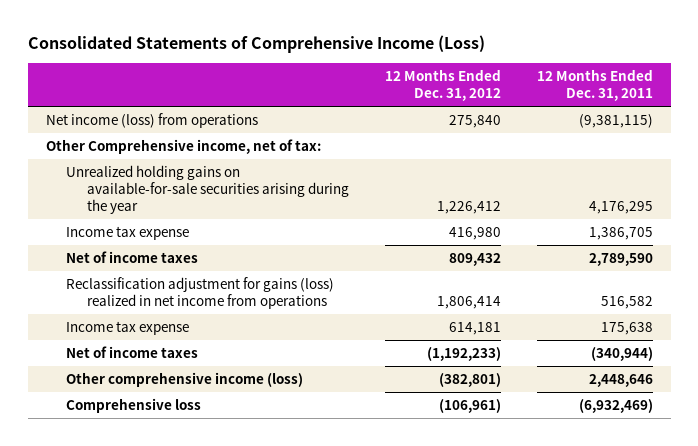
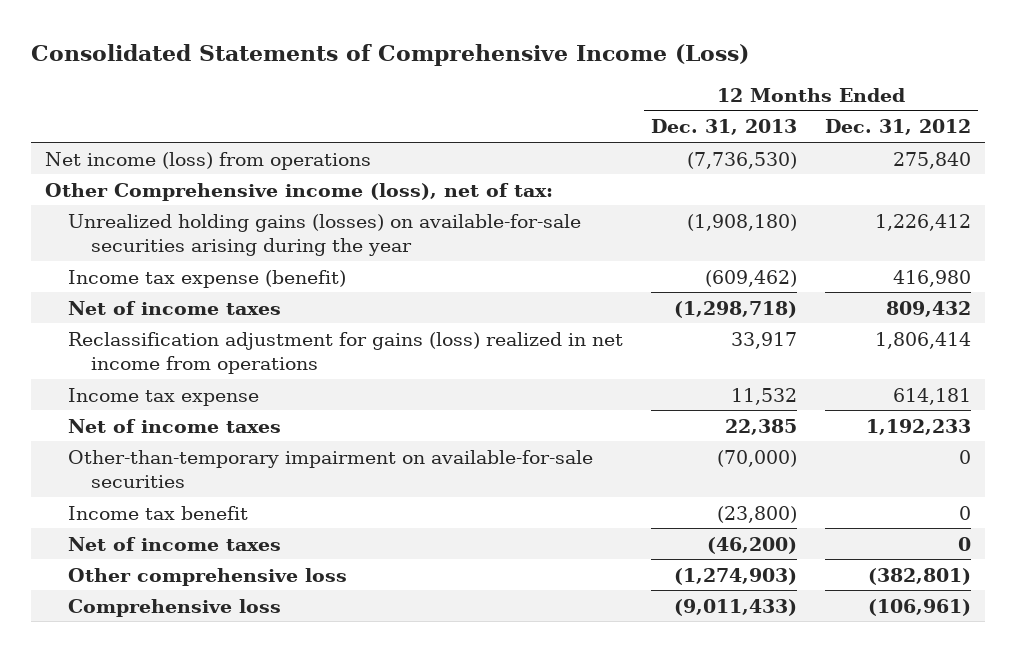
[536,68,653,102] 12 Months Ended Dec. 31, 2011 -> none
none -> [651,119,798,136] Dec. 31, 2013
[45,139,321,155] Other Comprehensive income, net of tax: -> [45,182,554,201] Other Comprehensive income (loss), net of tax:
[66,165,349,215] Unrealized holding gains on available-for-sale securities arising during the year -> [68,213,582,256] Unrealized holding gains (losses) on available-for-sale securities arising during the year
[66,226,190,241] Income tax expense -> [68,269,347,288] Income tax expense (benefit)
[426,347,501,362] (1,192,233) -> [866,418,972,435] 1,192,233
none -> [68,449,594,488] Other-than-temporary impairment on available-for-sale securities
none -> [68,505,249,520] Income tax benefit
none -> [68,536,282,551] Net of income taxes
[66,372,304,388] Other comprehensive income (loss) -> [68,567,348,586] Other comprehensive loss

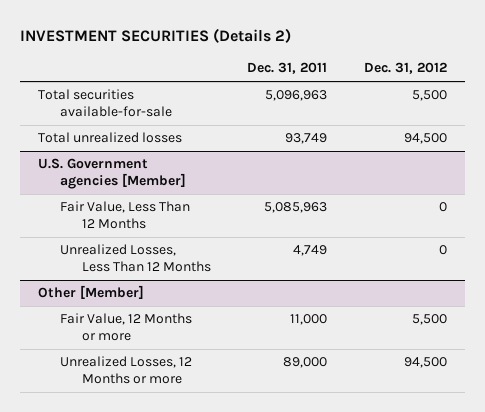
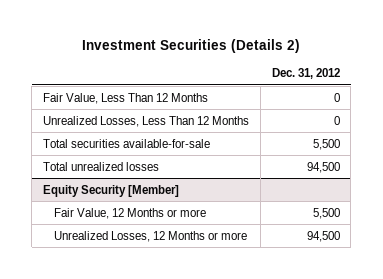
[19,28,291,44] INVESTMENT SECURITIES (Details 2) -> [82,39,301,54] Investment Securities (Details 2)
[247,62,328,75] Dec. 31, 2011 -> none
[38,158,186,190] U.S. Government agencies [Member] -> none
[38,285,145,300] Other [Member] -> none
[38,89,172,118] Total securities available-for-sale -> [43,138,211,148] Total securities available-for-sale
[38,132,183,144] Total unrealized losses -> [43,161,160,171] Total unrealized losses
none -> [43,184,180,197] Equity Security [Member]

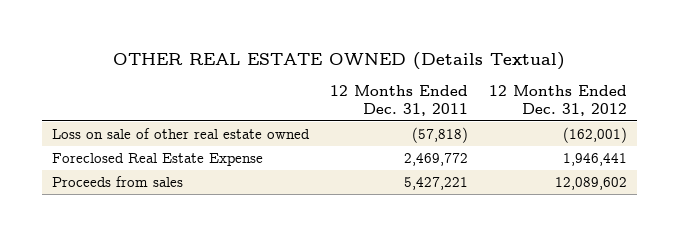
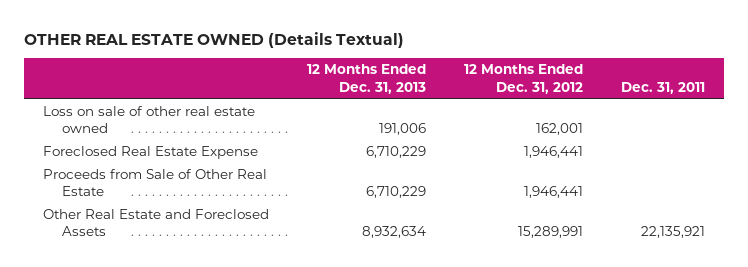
[329,85,468,116] 12 Months Ended Dec. 31, 2011 -> none
none -> [307,64,427,94] 12 Months Ended Dec. 31, 2013
none -> [621,81,706,94] Dec. 31, 2011
[562,126,627,143] (162,001) -> [536,123,584,136] 162,001
[52,175,184,187] Proceeds from sales -> [43,169,268,197] Proceeds from Sale of Other Real Estate
[554,176,627,190] 12,089,602 -> [524,186,584,199] 1,946,441
none -> [43,209,270,237] Other Real Estate and Foreclosed Assets

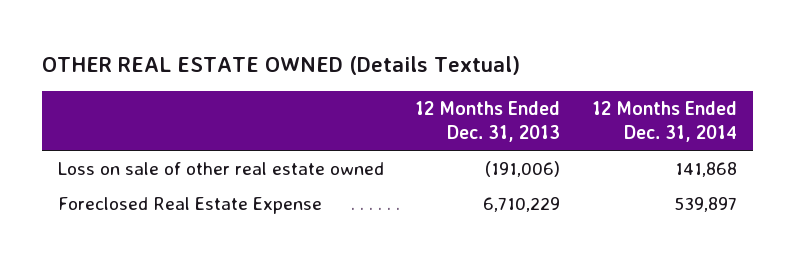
[464,64,584,94] 12 Months Ended Dec. 31, 2012 -> none
[621,81,706,94] Dec. 31, 2011 -> none
none -> [591,101,737,143] 12 Months Ended Dec. 31, 2014
[379,123,427,136] 191,006 -> [485,160,561,177] (191,006)
[43,169,268,197] Proceeds from Sale of Other Real Estate -> none
[43,209,270,237] Other Real Estate and Foreclosed Assets -> none

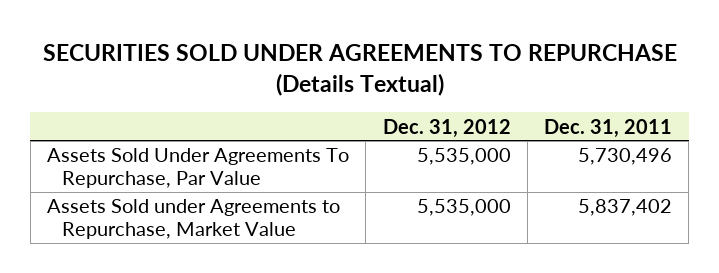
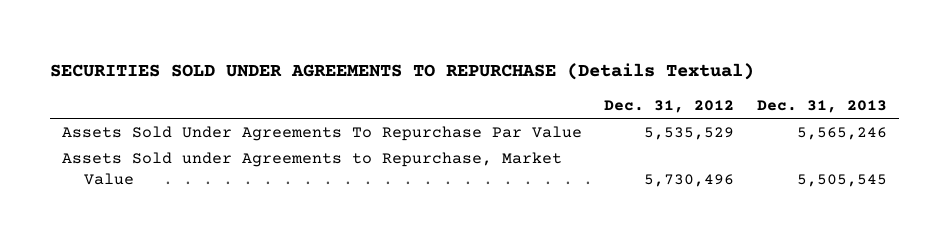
[544,118,673,138] Dec. 31, 2011 -> none
none -> [757,100,888,114] Dec. 31, 2013
[47,148,350,189] Assets Sold Under Agreements To Repurchase, Par Value -> [61,125,582,141] Assets Sold Under Agreements To Repurchase Par Value
[416,148,511,166] 5,535,000 -> [644,126,735,140] 5,535,529
[416,199,511,217] 5,535,000 -> [644,173,735,187] 5,730,496

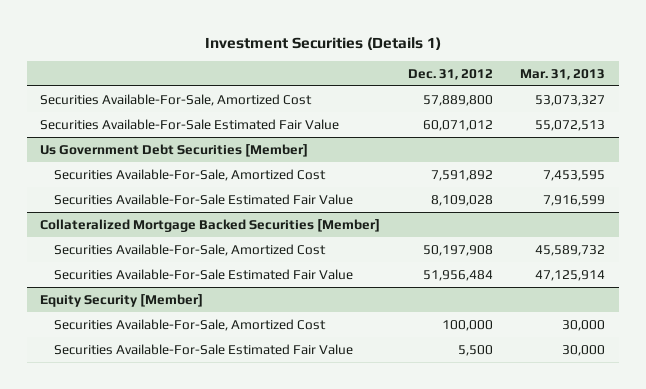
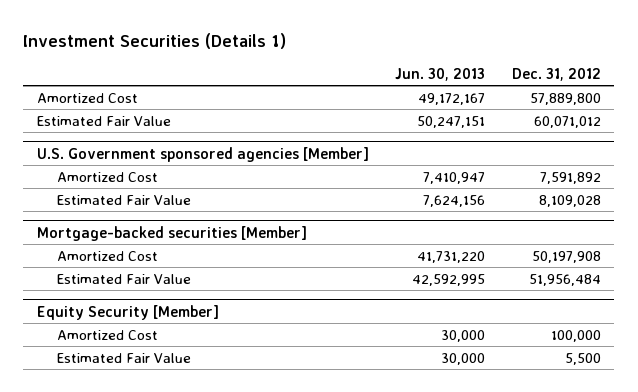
[520,68,606,80] Mar. 31, 2013 -> none
none -> [395,67,486,81] Jun. 30, 2013
[40,143,309,157] Us Government Debt Securities [Member] -> none
[40,93,313,106] Securities Available-For-Sale, Amortized Cost -> [36,92,138,103] Amortized Cost
[40,118,340,130] Securities Available-For-Sale Estimated Fair Value -> [36,115,171,126] Estimated Fair Value
none -> [36,146,369,162] U.S. Government sponsored agencies [Member]
[53,168,326,181] Securities Available-For-Sale, Amortized Cost -> [56,171,158,182] Amortized Cost
[53,193,353,205] Securities Available-For-Sale Estimated Fair Value -> [56,194,191,205] Estimated Fair Value
[40,218,381,232] Collateralized Mortgage Backed Securities [Member] -> [36,225,307,241] Mortgage-backed securities [Member]
[53,243,326,256] Securities Available-For-Sale, Amortized Cost -> [56,250,158,261] Amortized Cost
[53,268,353,280] Securities Available-For-Sale Estimated Fair Value -> [56,273,191,284] Estimated Fair Value
[53,343,353,355] Securities Available-For-Sale Estimated Fair Value -> none
[53,318,326,331] Securities Available-For-Sale, Amortized Cost -> [56,329,158,340] Amortized Cost
none -> [56,352,191,363] Estimated Fair Value

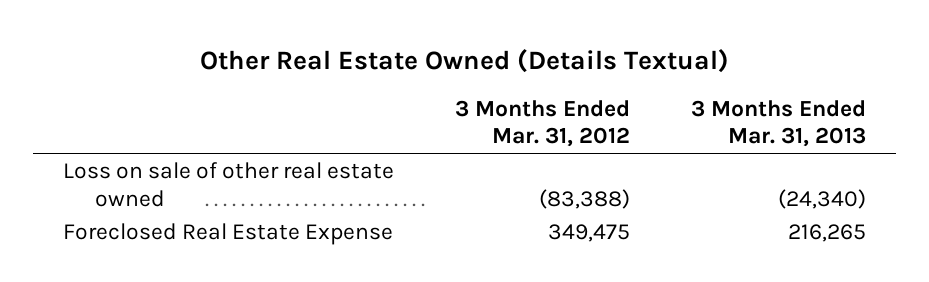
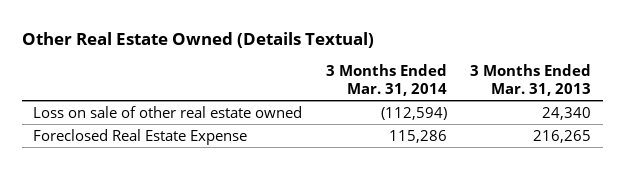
[455,100,631,148] 3 Months Ended Mar. 31, 2012 -> none
none -> [325,64,447,96] 3 Months Ended Mar. 31, 2014
[777,188,866,209] (24,340) -> [542,106,592,120] 24,340

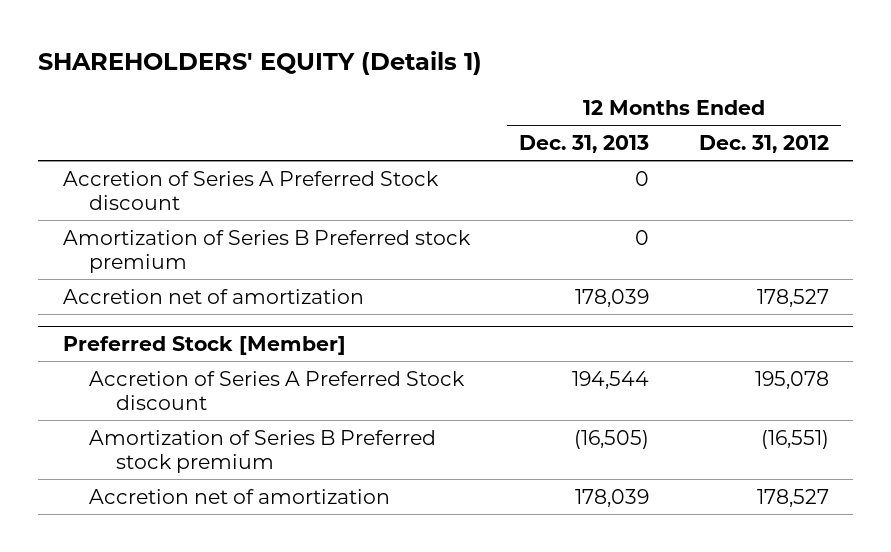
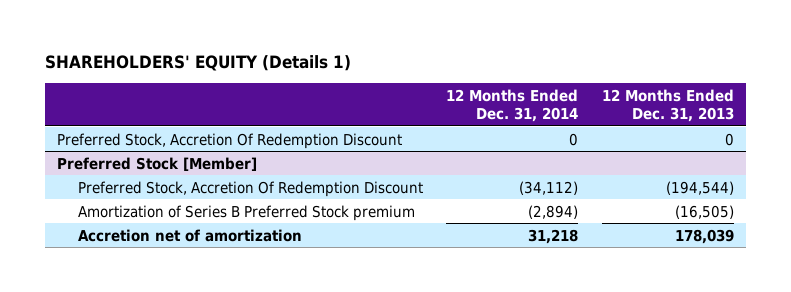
[698,134,829,153] Dec. 31, 2012 -> none
none -> [446,88,579,123] 12 Months Ended Dec. 31, 2014
[62,229,471,274] Amortization of Series B Preferred stock premium -> none
[62,288,364,304] Accretion net of amortization -> none
[62,170,439,211] Accretion of Series A Preferred Stock discount -> [57,132,403,149] Preferred Stock, Accretion Of Redemption Discount
[89,370,466,411] Accretion of Series A Preferred Stock discount -> [77,180,423,197] Preferred Stock, Accretion Of Redemption Discount
[572,370,650,389] 194,544 -> [666,180,735,195] (194,544)
[89,429,437,474] Amortization of Series B Preferred stock premium -> [77,204,415,221] Amortization of Series B Preferred Stock premium

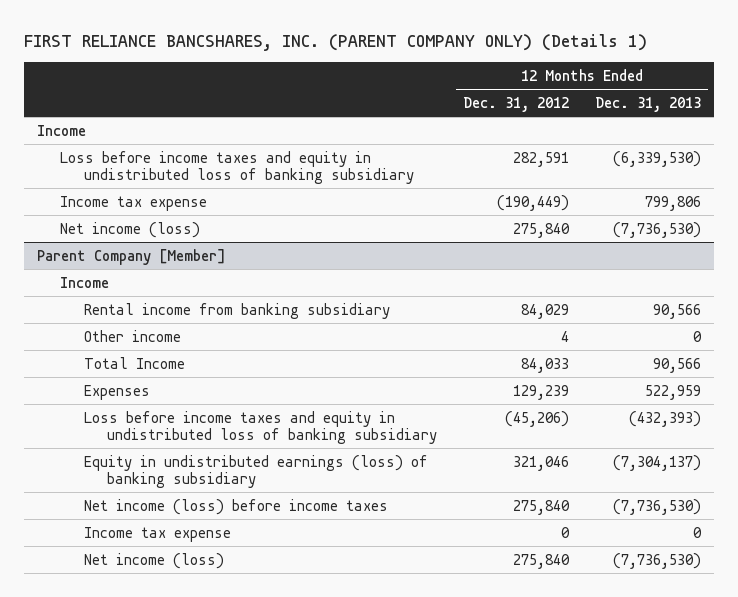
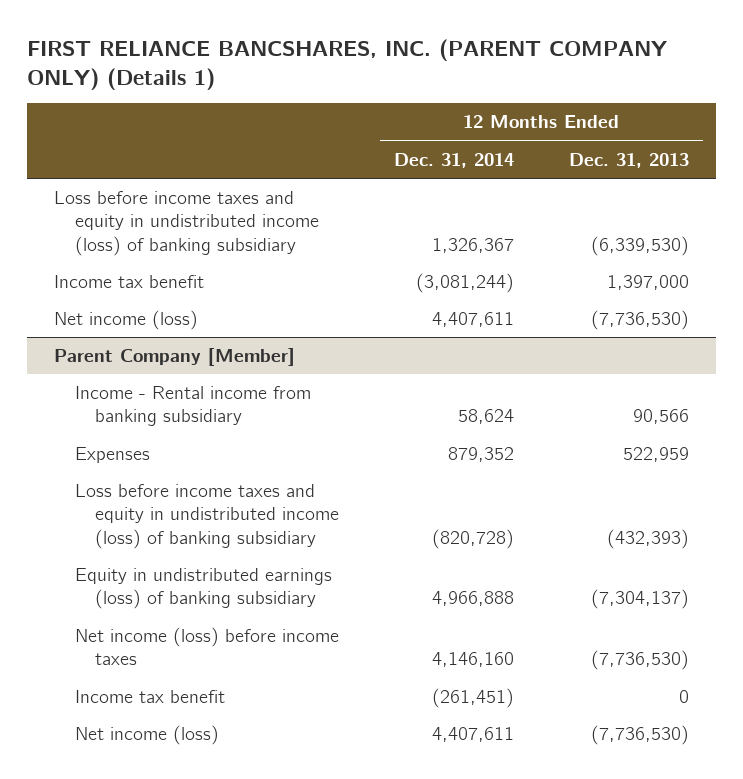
[462,96,569,112] Dec. 31, 2012 -> none
none -> [394,152,515,168] Dec. 31, 2014
[36,124,86,136] Income -> none
[60,150,414,185] Loss before income taxes and equity in undistributed loss of banking subsidiary -> [54,191,319,256] Loss before income taxes and equity in undistributed income (loss) of banking subsidiary
[60,195,208,211] Income tax expense -> [54,275,205,289] Income tax benefit
[645,195,702,211] 799,806 -> [606,275,689,291] 1,397,000
[60,276,110,288] Income -> none
[83,329,181,342] Other income -> none
[83,356,185,369] Total Income -> none
[83,302,390,319] Rental income from banking subsidiary -> [74,386,311,427] Income - Rental income from banking subsidiary
[83,410,437,445] Loss before income taxes and equity in undistributed loss of banking subsidiary -> [74,484,340,549] Loss before income taxes and equity in undistributed income (loss) of banking subsidiary
[83,526,231,542] Income tax expense -> [74,690,225,704] Income tax benefit

